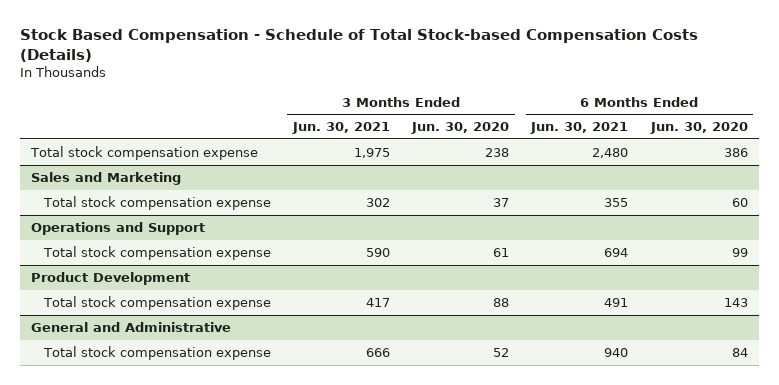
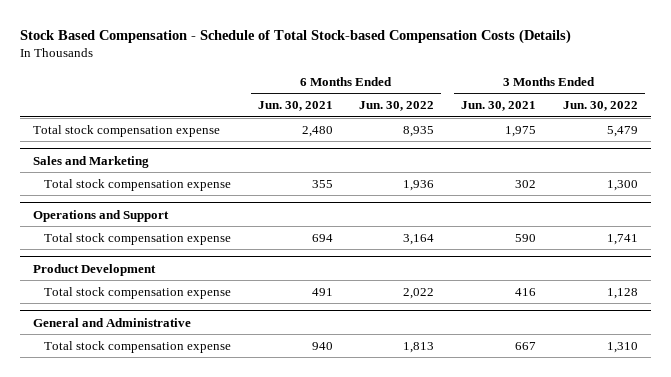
[411,122,510,135] Jun. 30, 2020 -> none
[649,122,748,135] Jun. 30, 2020 -> none
none -> [359,101,435,112] Jun. 30, 2022
none -> [562,101,638,112] Jun. 30, 2022
[365,297,390,307] 417 -> [515,287,537,296] 416
[365,347,390,357] 666 -> [515,341,537,350] 667

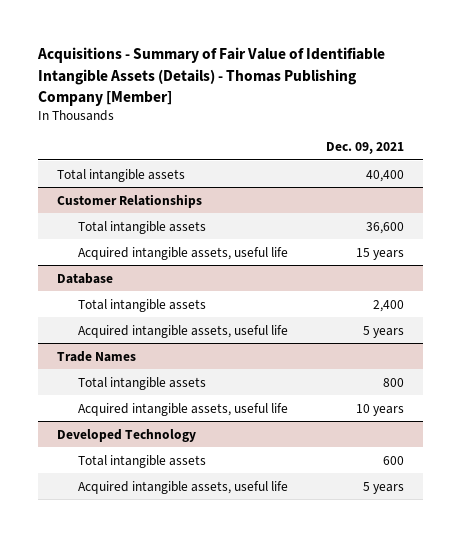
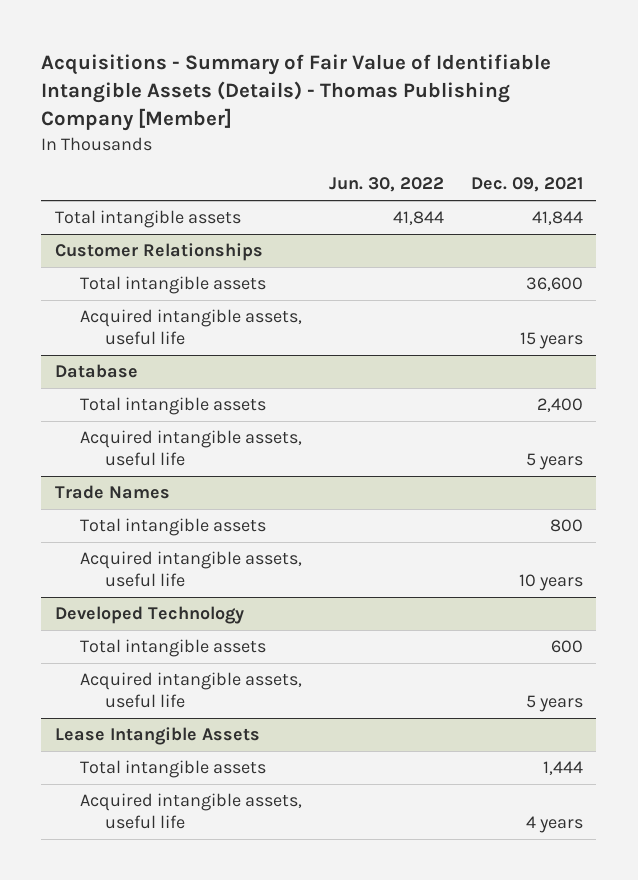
none -> [329,177,445,193] Jun. 30, 2022
[366,169,405,182] 40,400 -> [531,210,583,225] 41,844
none -> [54,726,260,745] Lease Intangible Assets
none -> [80,759,267,778] Total intangible assets
none -> [80,792,303,829] Acquired intangible assets, useful life

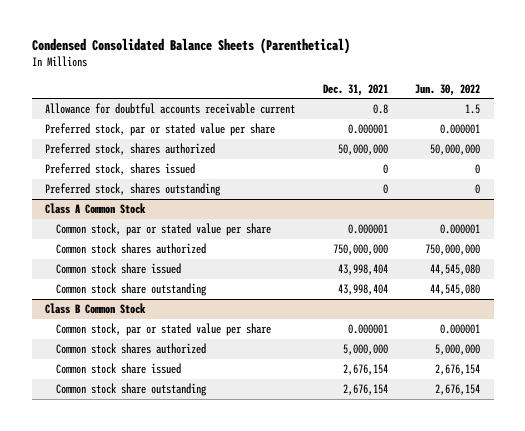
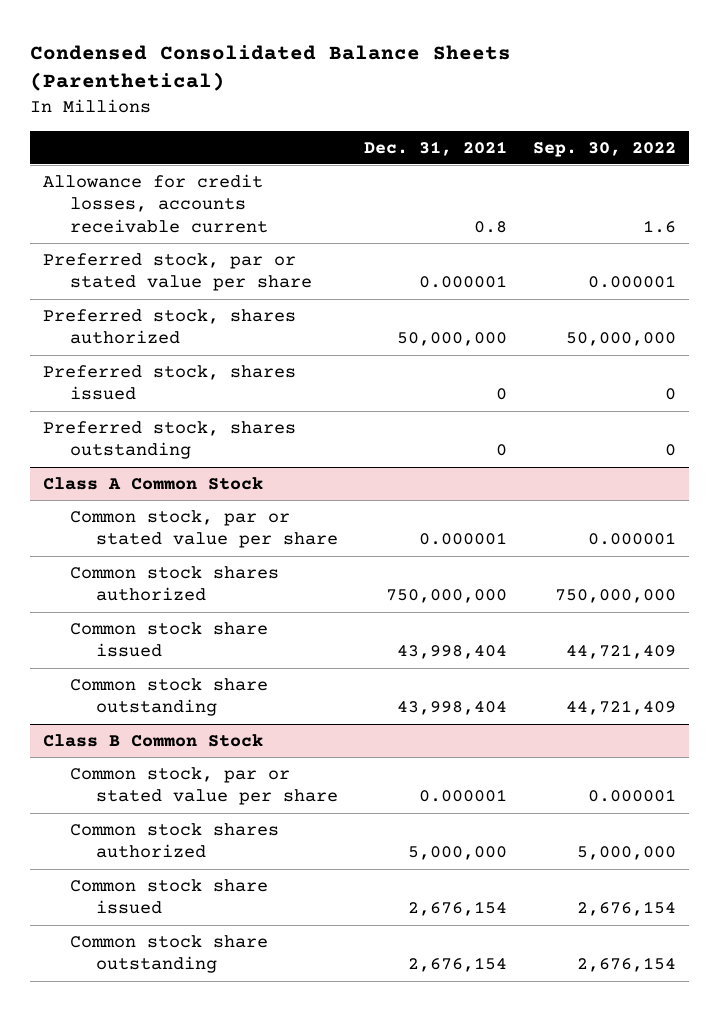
[414,83,480,96] Jun. 30, 2022 -> none
none -> [532,141,676,157] Sep. 30, 2022
[45,103,296,115] Allowance for doubtful accounts receivable current -> [43,173,268,234] Allowance for credit losses, accounts receivable current

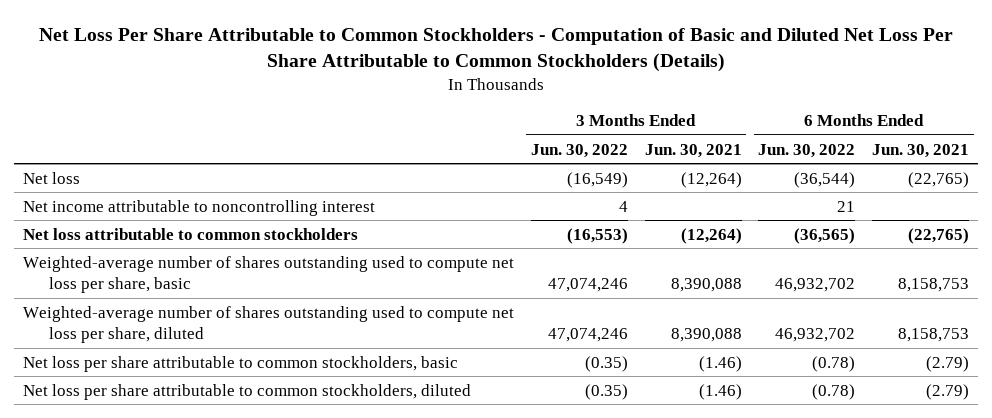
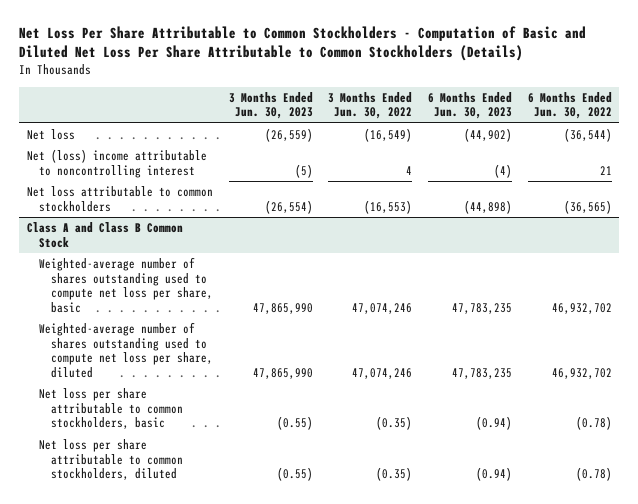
[644,143,742,158] Jun. 30, 2021 -> none
[872,143,970,158] Jun. 30, 2021 -> none
none -> [228,91,313,120] 3 Months Ended Jun. 30, 2023
none -> [427,91,512,120] 6 Months Ended Jun. 30, 2023
[22,199,375,216] Net income attributable to noncontrolling interest -> [26,148,207,178] Net (loss) income attributable to noncontrolling interest
none -> [26,221,183,248] Class A and Class B Common Stock

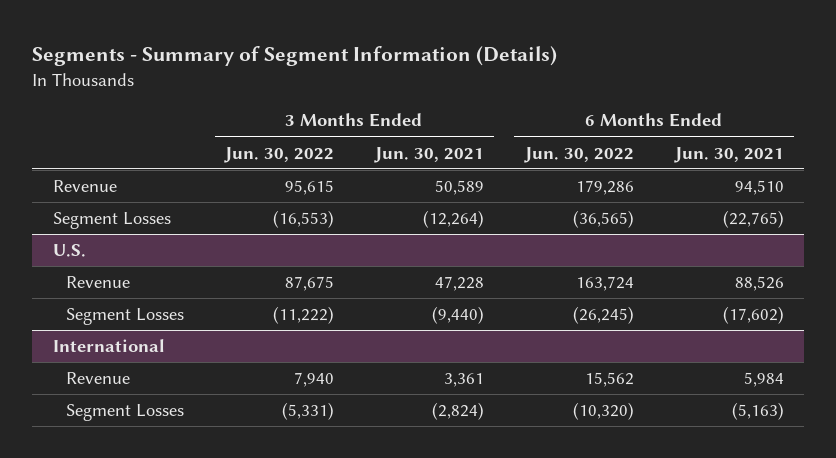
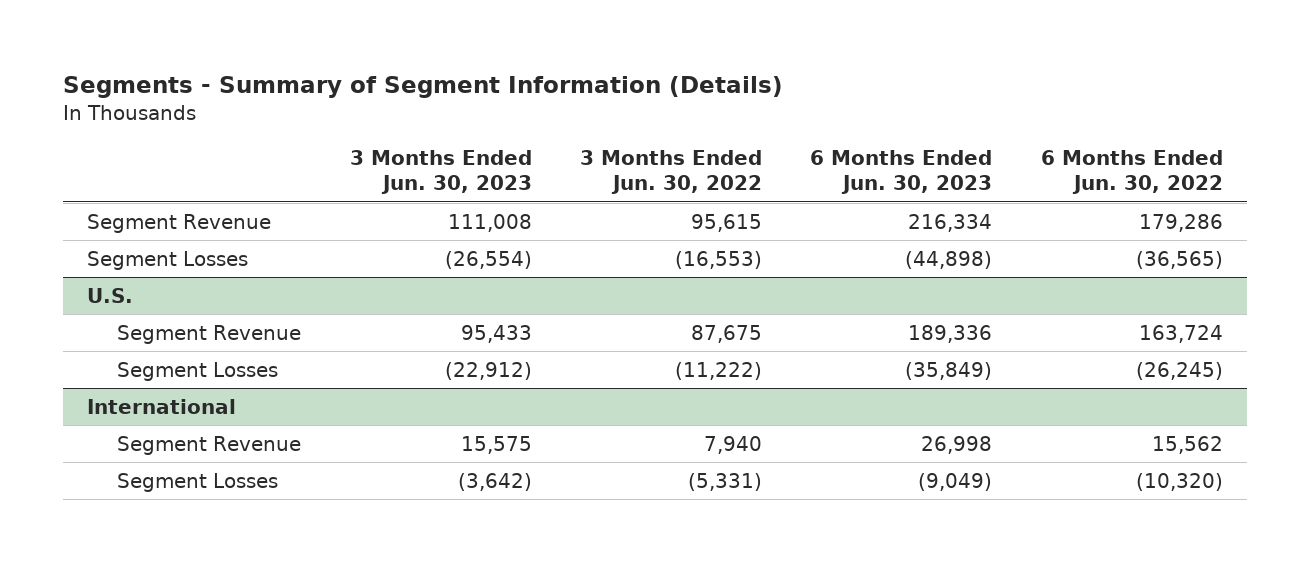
[373,146,484,163] Jun. 30, 2021 -> none
[673,146,784,163] Jun. 30, 2021 -> none
none -> [349,150,532,195] 3 Months Ended Jun. 30, 2023
none -> [810,150,993,195] 6 Months Ended Jun. 30, 2023
[52,180,117,193] Revenue -> [86,213,271,233] Segment Revenue
[66,276,131,289] Revenue -> [117,324,302,344] Segment Revenue
[66,372,131,385] Revenue -> [117,435,302,455] Segment Revenue

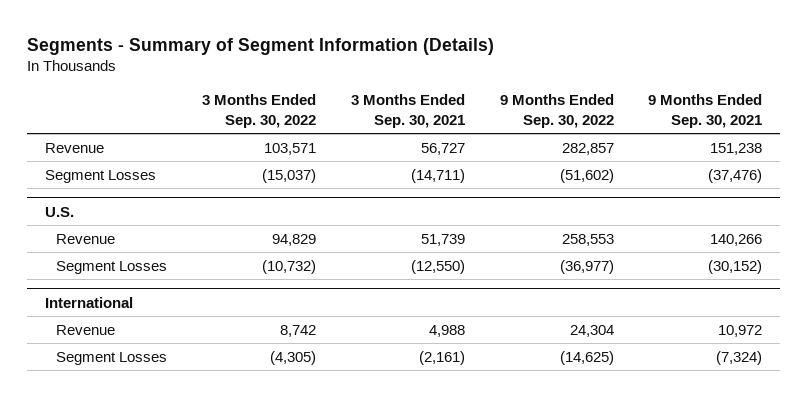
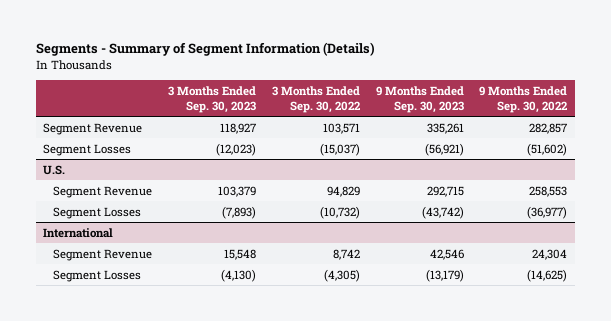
[350,94,465,128] 3 Months Ended Sep. 30, 2021 -> none
[648,94,763,128] 9 Months Ended Sep. 30, 2021 -> none
none -> [168,86,257,113] 3 Months Ended Sep. 30, 2023
none -> [375,86,464,113] 9 Months Ended Sep. 30, 2023
[44,142,104,153] Revenue -> [43,122,143,135] Segment Revenue
[56,233,116,244] Revenue -> [53,185,153,198] Segment Revenue
[56,324,116,335] Revenue -> [53,248,153,261] Segment Revenue

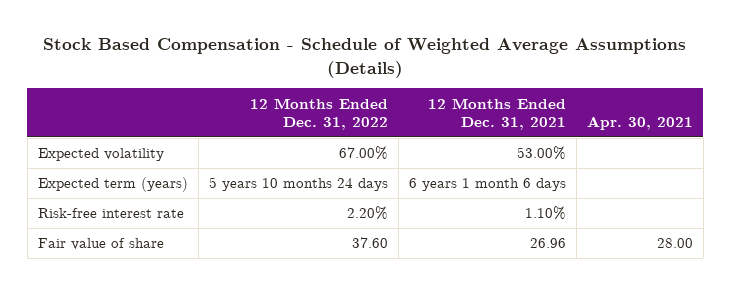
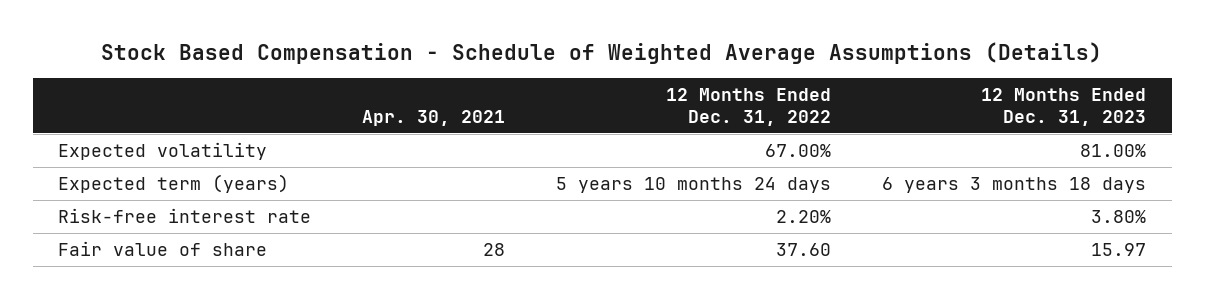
[427,97,566,130] 12 Months Ended Dec. 31, 2021 -> none
none -> [981,87,1147,126] 12 Months Ended Dec. 31, 2023
[656,238,693,249] 28.00 -> [483,242,506,256] 28

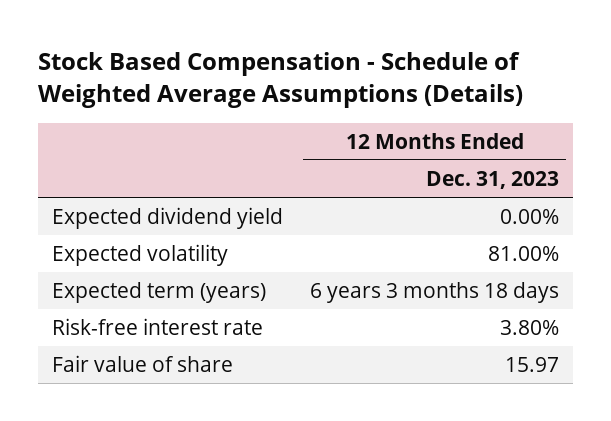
[362,109,506,126] Apr. 30, 2021 -> none
[666,87,832,126] 12 Months Ended Dec. 31, 2022 -> none
none -> [51,206,283,229] Expected dividend yield

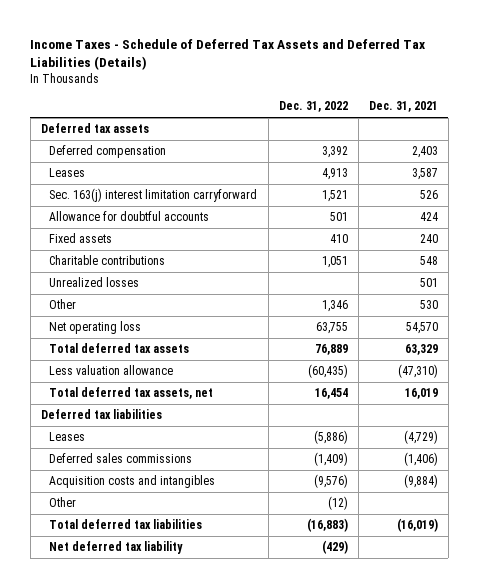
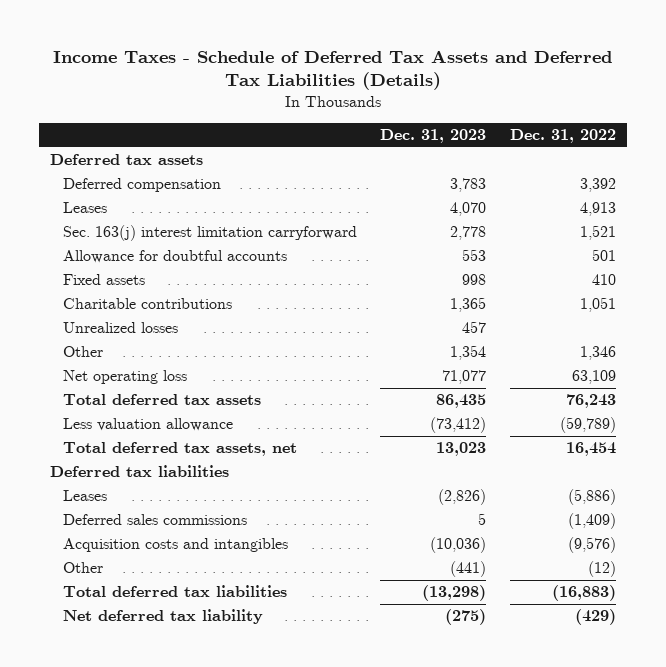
[368,101,438,113] Dec. 31, 2021 -> none
none -> [380,128,487,143] Dec. 31, 2023
[315,322,348,335] 63,755 -> [571,370,616,385] 63,109
[314,344,348,356] 76,889 -> [565,394,616,409] 76,243
[307,364,348,379] (60,435) -> [559,417,616,434] (59,789)

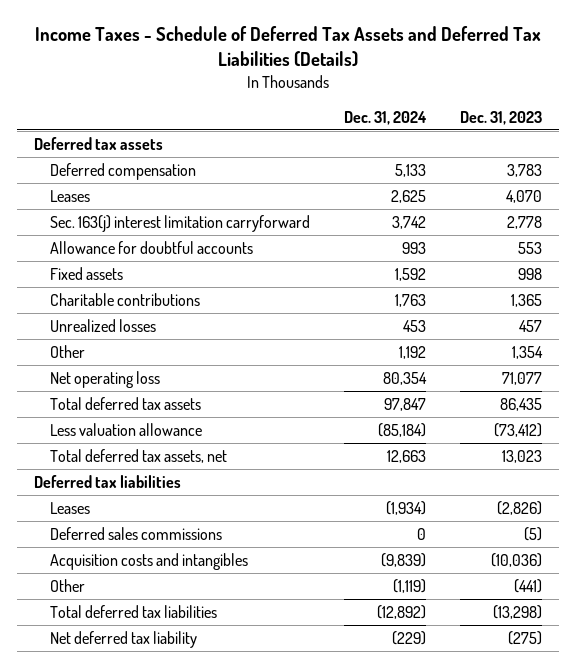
[509,128,616,143] Dec. 31, 2022 -> none
none -> [344,110,428,125] Dec. 31, 2024
[478,513,487,526] 5 -> [524,526,543,541] (5)

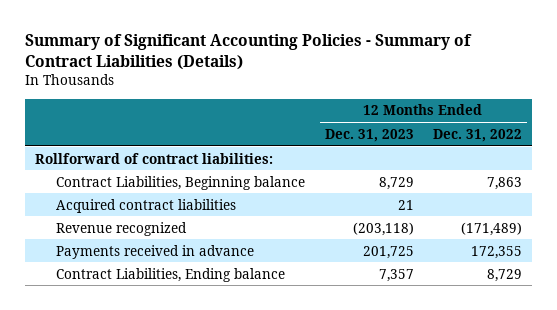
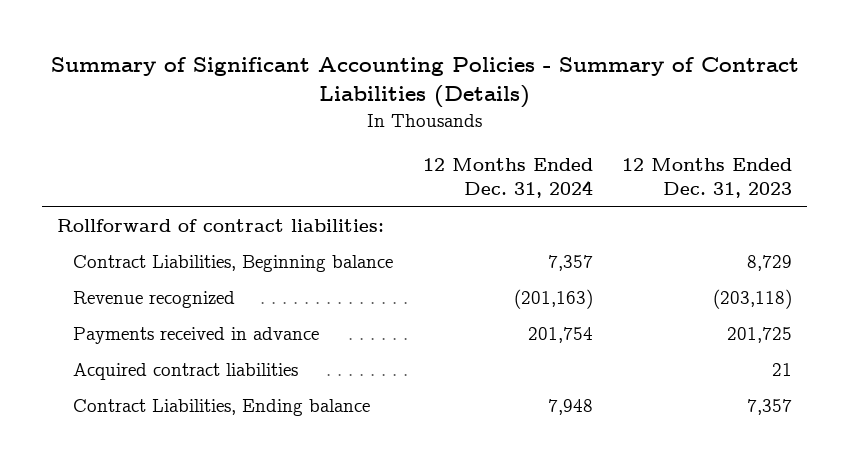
[433,128,523,142] Dec. 31, 2022 -> none
none -> [422,157,593,198] 12 Months Ended Dec. 31, 2024
[56,198,237,213] Acquired contract liabilities -> [73,362,299,380] Acquired contract liabilities

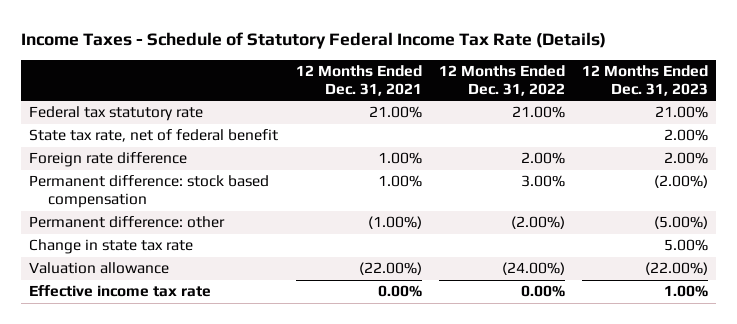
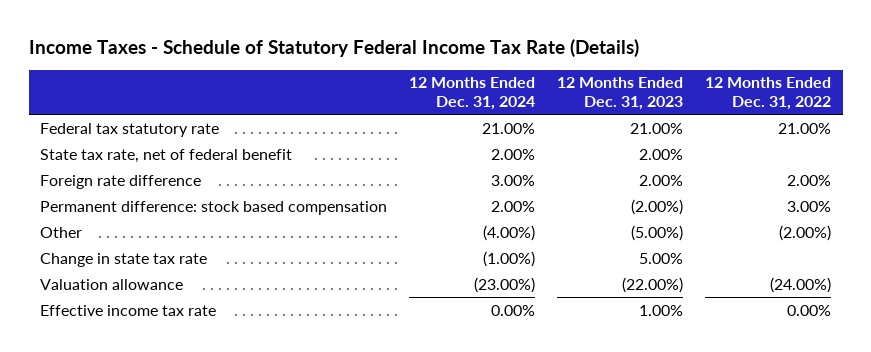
[295,65,422,97] 12 Months Ended Dec. 31, 2021 -> none
none -> [408,77,535,111] 12 Months Ended Dec. 31, 2024
[29,216,226,229] Permanent difference: other -> none
none -> [39,226,82,238] Other

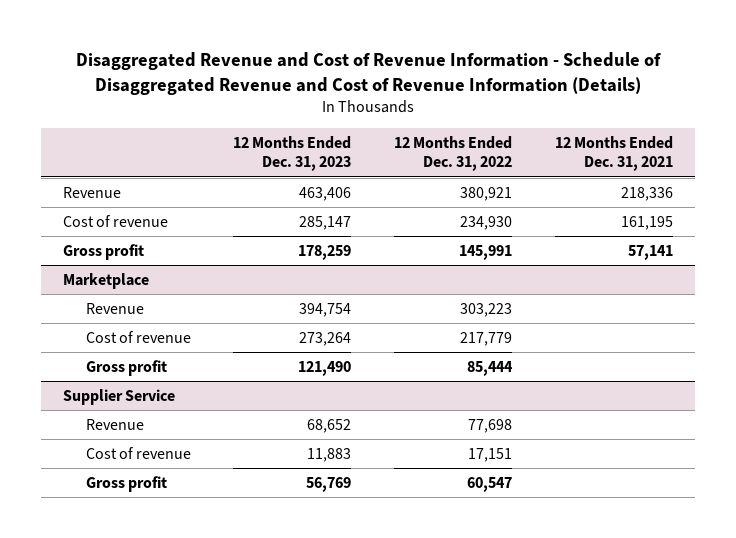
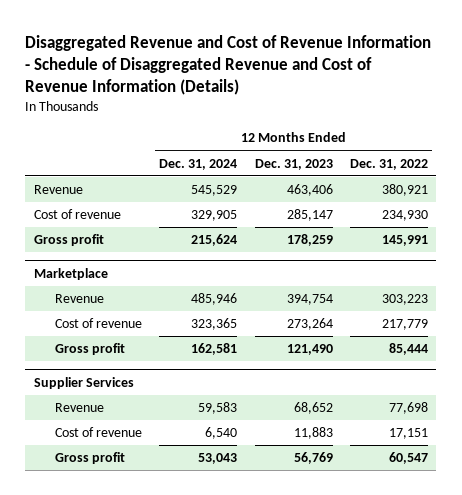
[555,136,674,172] 12 Months Ended Dec. 31, 2021 -> none
none -> [159,158,238,170] Dec. 31, 2024
[62,388,175,405] Supplier Service -> [34,376,135,389] Supplier Services

